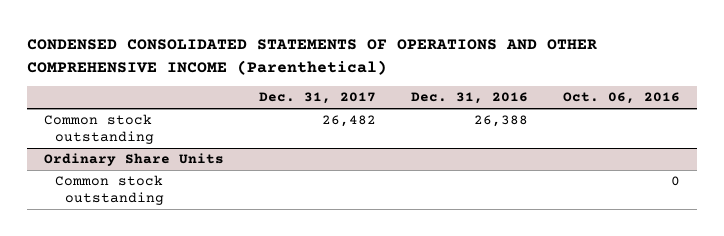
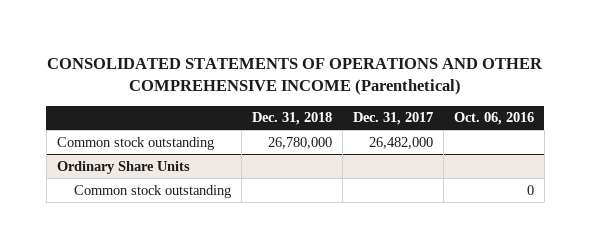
[26,39,597,75] CONDENSED CONSOLIDATED STATEMENTS OF OPERATIONS AND OTHER COMPREHENSIVE INCOME (Parenthetical) -> [47,57,544,96] CONSOLIDATED STATEMENTS OF OPERATIONS AND OTHER COMPREHENSIVE INCOME (Parenthetical)
[410,92,528,105] Dec. 31, 2016 -> none
none -> [252,112,333,126] Dec. 31, 2018
[321,115,376,128] 26,482 -> [368,136,433,149] 26,482,000

